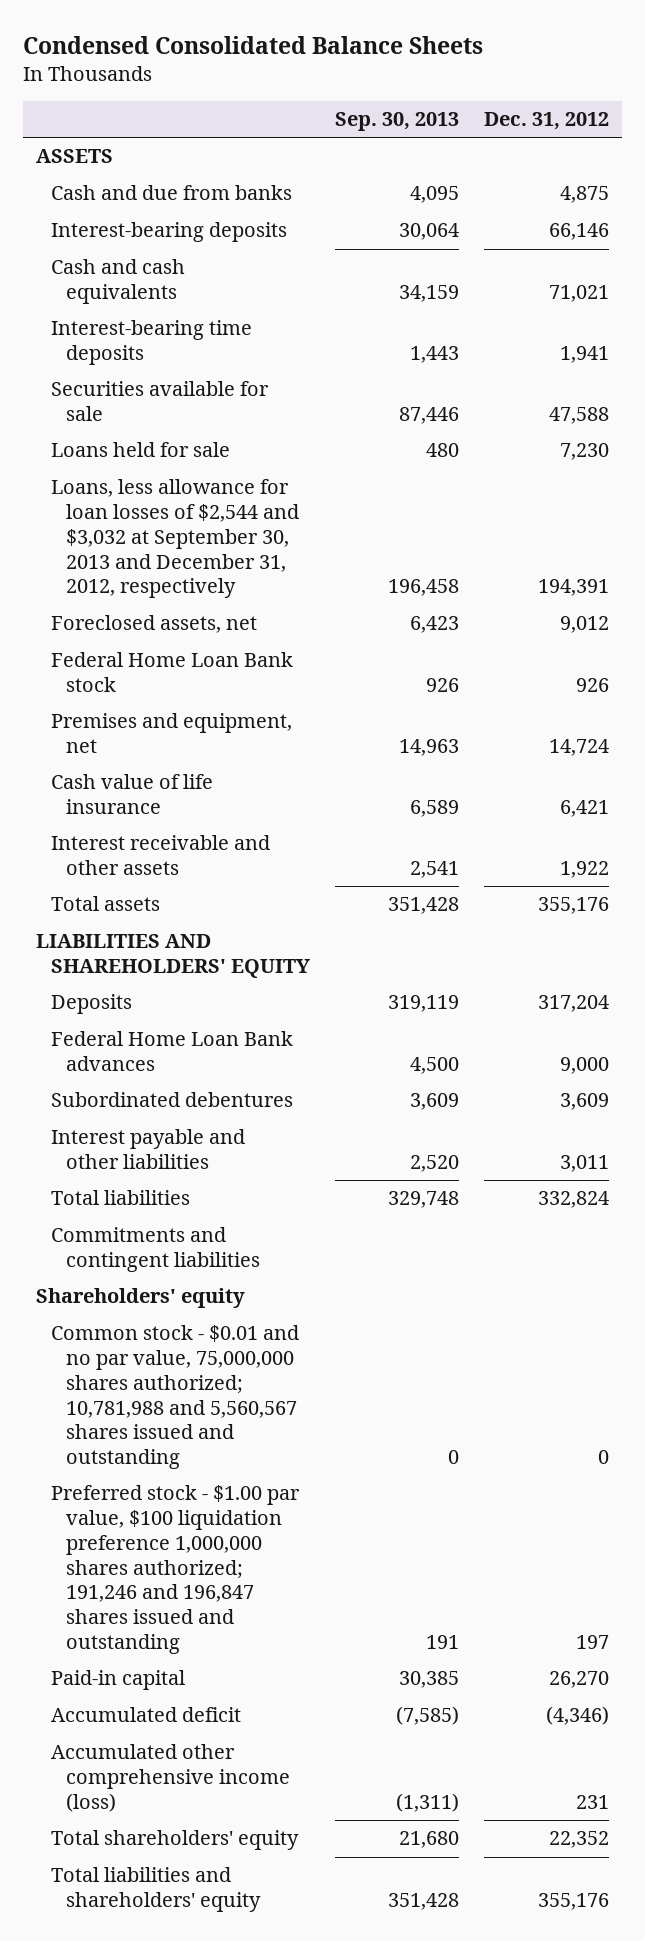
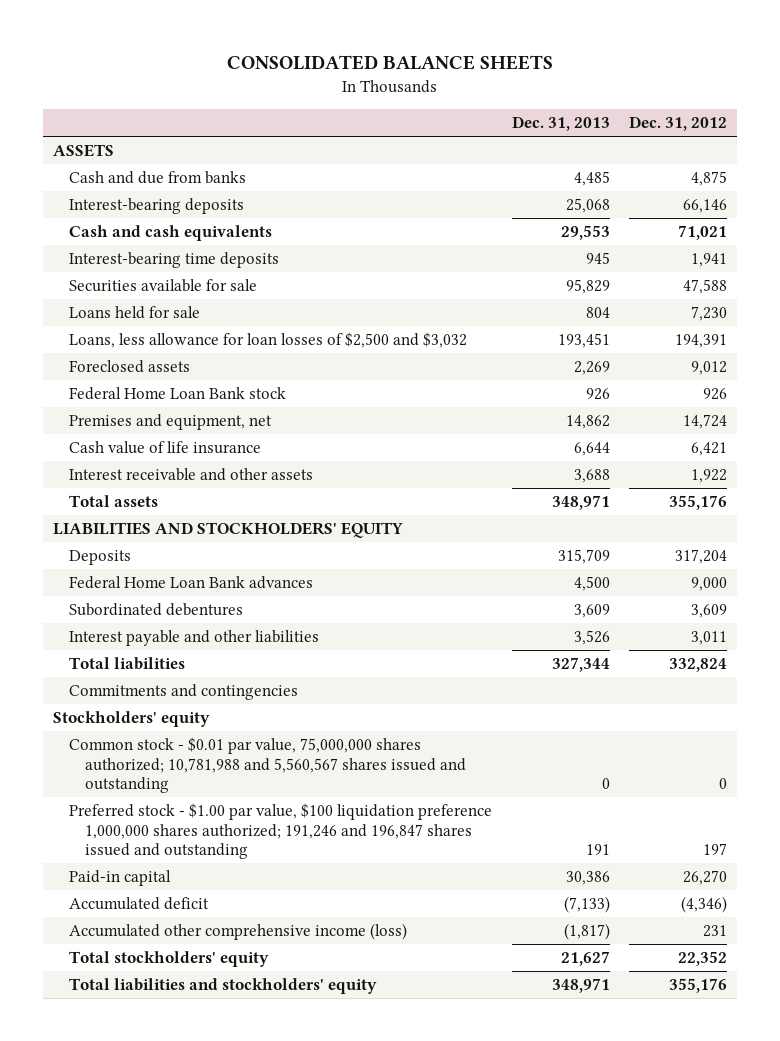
[23,36,484,55] Condensed Consolidated Balance Sheets -> [227,55,554,71] CONSOLIDATED BALANCE SHEETS
[335,112,460,132] Sep. 30, 2013 -> none
none -> [511,116,610,132] Dec. 31, 2013
[51,479,300,599] Loans, less allowance for loan losses of $2,544 and $3,032 at September 30, 2013 and December 31, 2012, respectively -> [68,331,467,348] Loans, less allowance for loan losses of $2,500 and $3,032
[51,615,258,634] Foreclosed assets, net -> [68,359,190,373] Foreclosed assets
[35,934,311,979] LIABILITIES AND SHAREHOLDERS' EQUITY -> [53,521,404,538] LIABILITIES AND STOCKHOLDERS' EQUITY
[51,1227,261,1273] Commitments and contingent liabilities -> [68,683,298,700] Commitments and contingencies
[35,1288,245,1309] Shareholders' equity -> [53,710,211,727] Stockholders' equity
[51,1325,300,1470] Common stock - $0.01 and no par value, 75,000,000 shares authorized; 10,781,988 and 5,560,567 shares issued and outstanding -> [68,736,466,794] Common stock - $0.01 par value, 75,000,000 shares authorized; 10,781,988 and 5,560,567 shares issued and outstanding
[51,1830,300,1851] Total shareholders' equity -> [68,950,269,967] Total stockholders' equity
[51,1867,262,1913] Total liabilities and shareholders' equity -> [68,977,377,994] Total liabilities and stockholders' equity

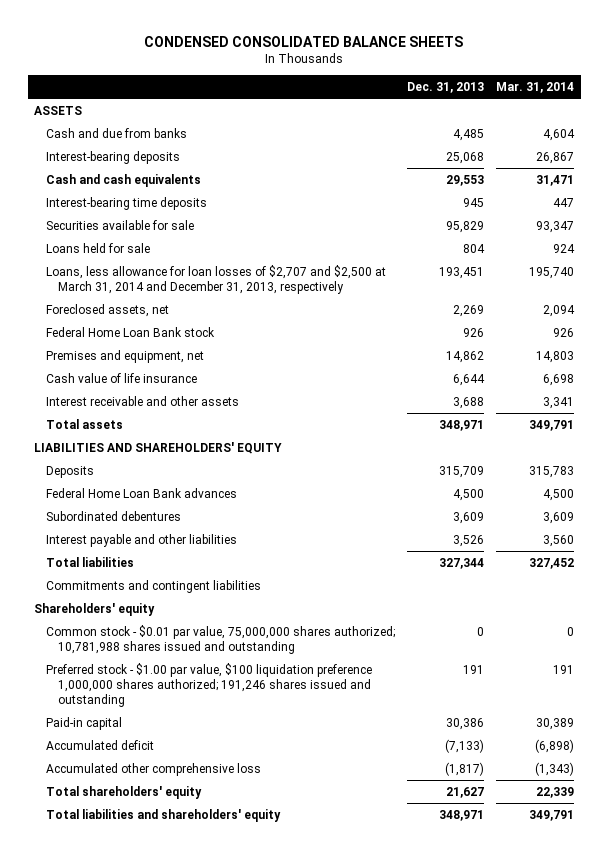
[227,55,554,71] CONSOLIDATED BALANCE SHEETS -> [144,35,464,47] CONDENSED CONSOLIDATED BALANCE SHEETS
[629,116,728,132] Dec. 31, 2012 -> none
none -> [496,81,575,93] Mar. 31, 2014
[68,331,467,348] Loans, less allowance for loan losses of $2,500 and $3,032 -> [45,264,386,294] Loans, less allowance for loan losses of $2,707 and $2,500 at March 31, 2014 and December 31, 2013, respectively
[68,359,190,373] Foreclosed assets -> [45,303,169,317] Foreclosed assets, net
[53,521,404,538] LIABILITIES AND STOCKHOLDERS' EQUITY -> [33,441,282,454] LIABILITIES AND SHAREHOLDERS' EQUITY
[68,683,298,700] Commitments and contingencies -> [45,579,261,593] Commitments and contingent liabilities
[53,710,211,727] Stockholders' equity -> [33,602,155,616] Shareholders' equity
[68,736,466,794] Common stock - $0.01 par value, 75,000,000 shares authorized; 10,781,988 and 5,560,567 shares issued and outstanding -> [45,624,395,654] Common stock - $0.01 par value, 75,000,000 shares authorized; 10,781,988 shares issued and outstanding
[68,802,492,860] Preferred stock - $1.00 par value, $100 liquidation preference 1,000,000 shares authorized; 191,246 and 196,847 shares issued and outstanding -> [45,662,372,707] Preferred stock - $1.00 par value, $100 liquidation preference 1,000,000 shares authorized; 191,246 shares issued and outstanding
[68,922,407,940] Accumulated other comprehensive income (loss) -> [45,762,261,776] Accumulated other comprehensive loss
[68,950,269,967] Total stockholders' equity -> [45,785,202,799] Total shareholders' equity
[68,977,377,994] Total liabilities and stockholders' equity -> [45,808,281,822] Total liabilities and shareholders' equity

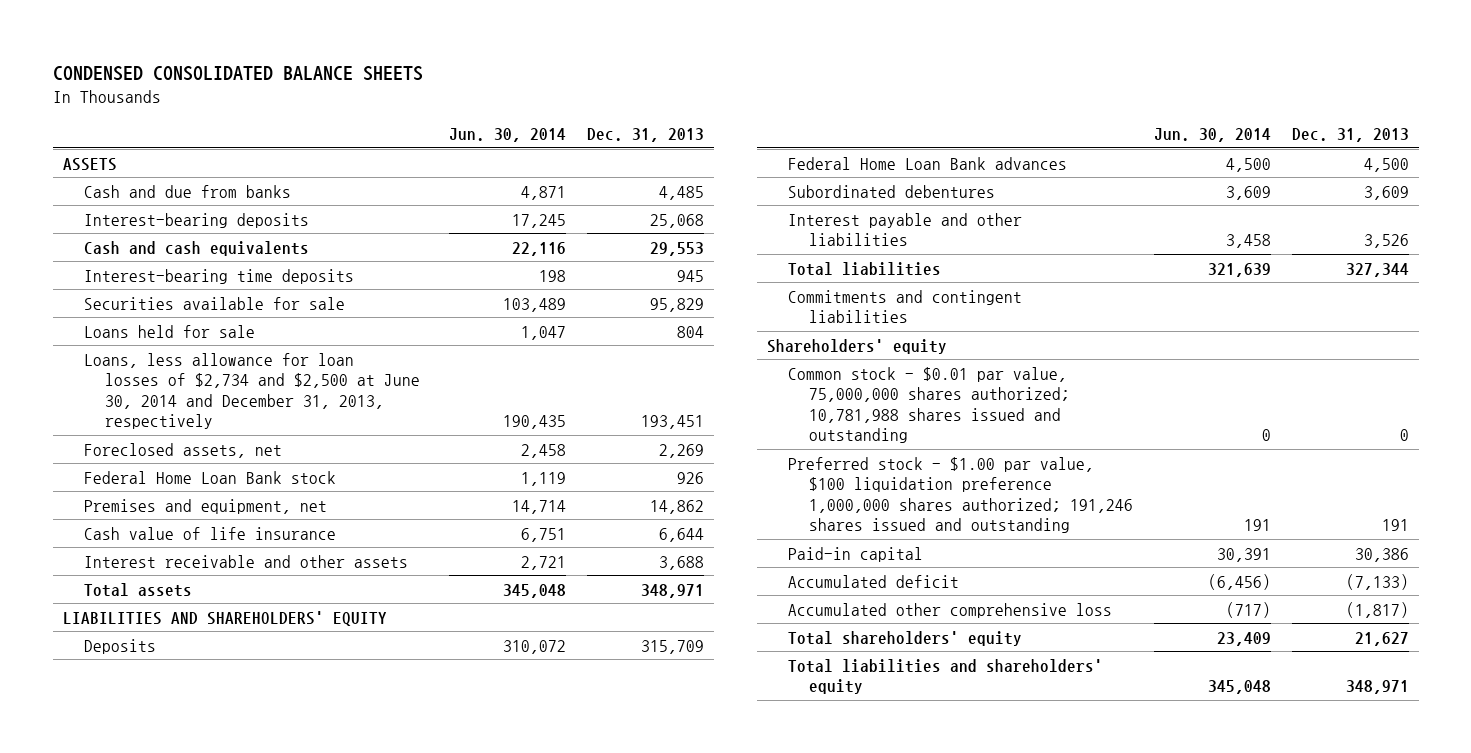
[496,81,575,93] Mar. 31, 2014 -> none
none -> [449,128,567,143] Jun. 30, 2014
[45,264,386,294] Loans, less allowance for loan losses of $2,707 and $2,500 at March 31, 2014 and December 31, 2013, respectively -> [83,352,420,430] Loans, less allowance for loan losses of $2,734 and $2,500 at June 30, 2014 and December 31, 2013, respectively

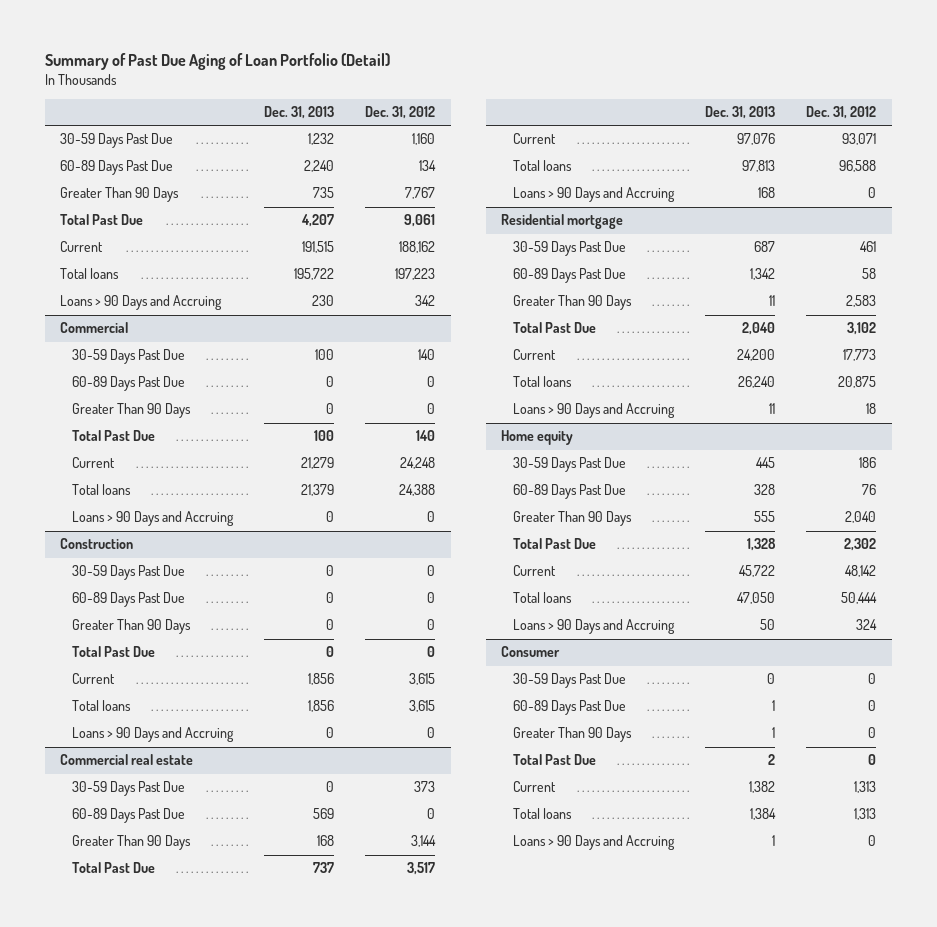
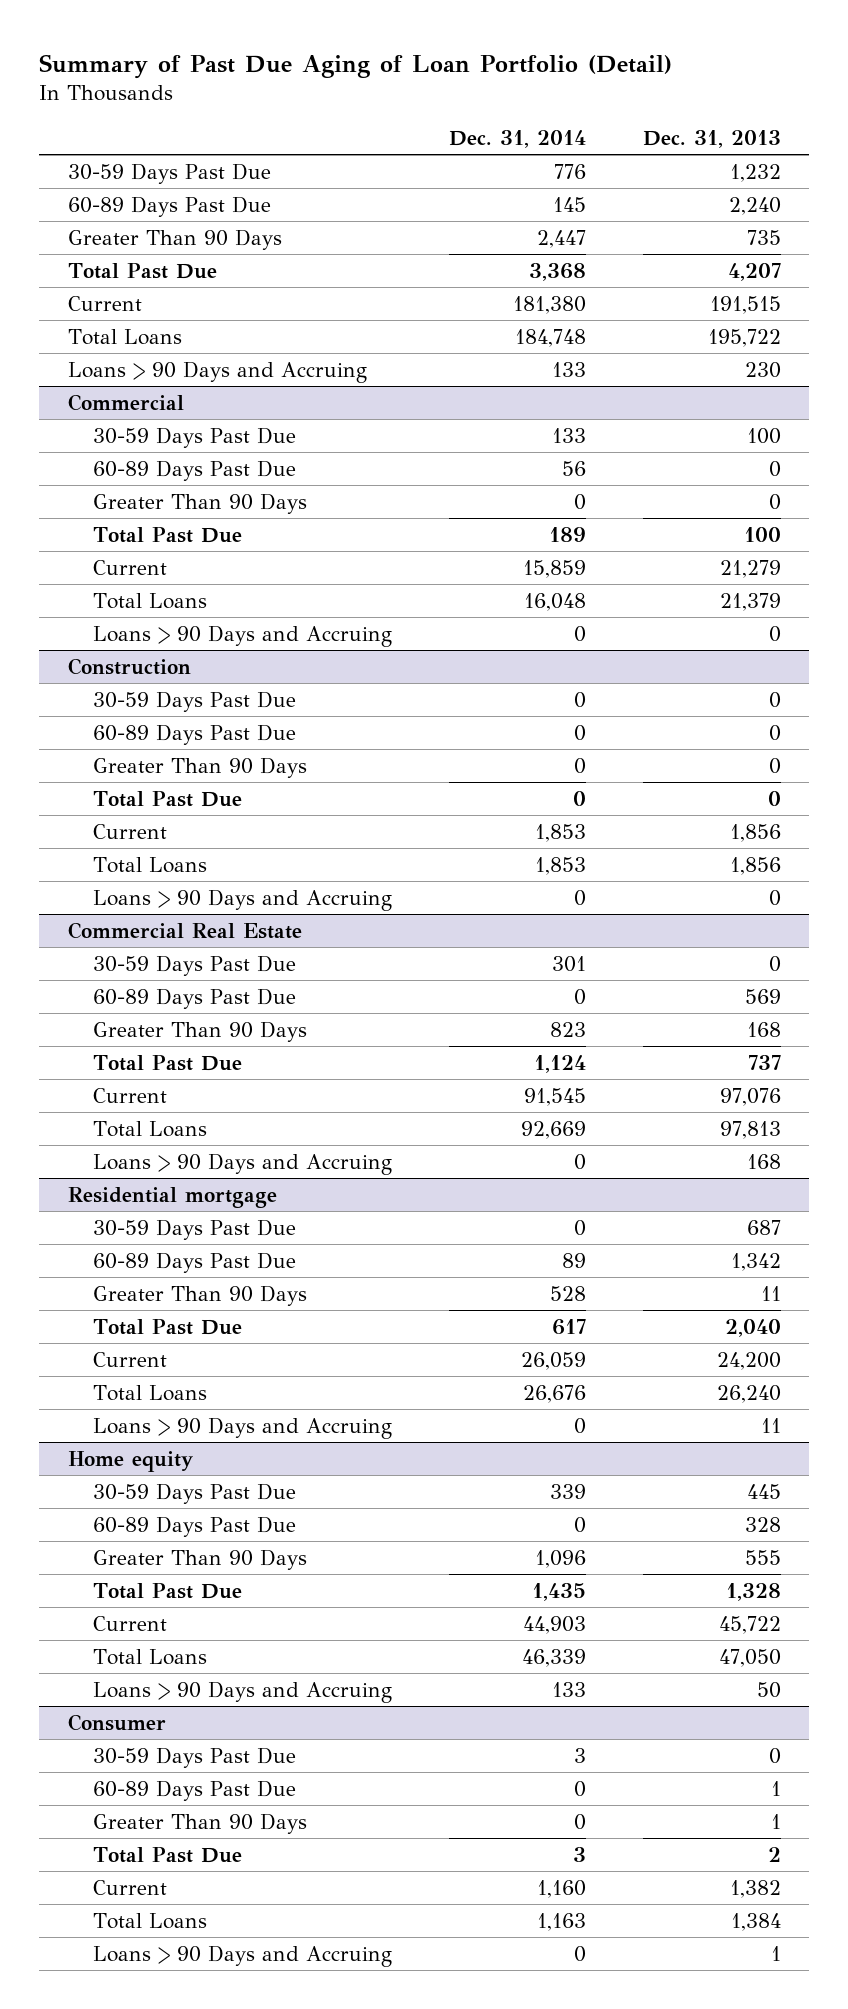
[365,106,436,120] Dec. 31, 2012 -> none
none -> [448,130,586,149] Dec. 31, 2014
[60,268,120,280] Total loans -> [67,328,182,345] Total Loans
[71,484,131,496] Total loans -> [92,592,207,609] Total Loans
[71,700,131,712] Total loans -> [92,856,207,873] Total Loans
[60,754,194,766] Commercial real estate -> [67,921,302,939] Commercial Real Estate
[512,160,572,172] Total loans -> [92,1120,207,1137] Total Loans
[512,376,572,388] Total loans -> [92,1384,207,1401] Total Loans
[512,592,572,604] Total loans -> [92,1648,207,1665] Total Loans
[512,808,572,820] Total loans -> [92,1912,207,1929] Total Loans

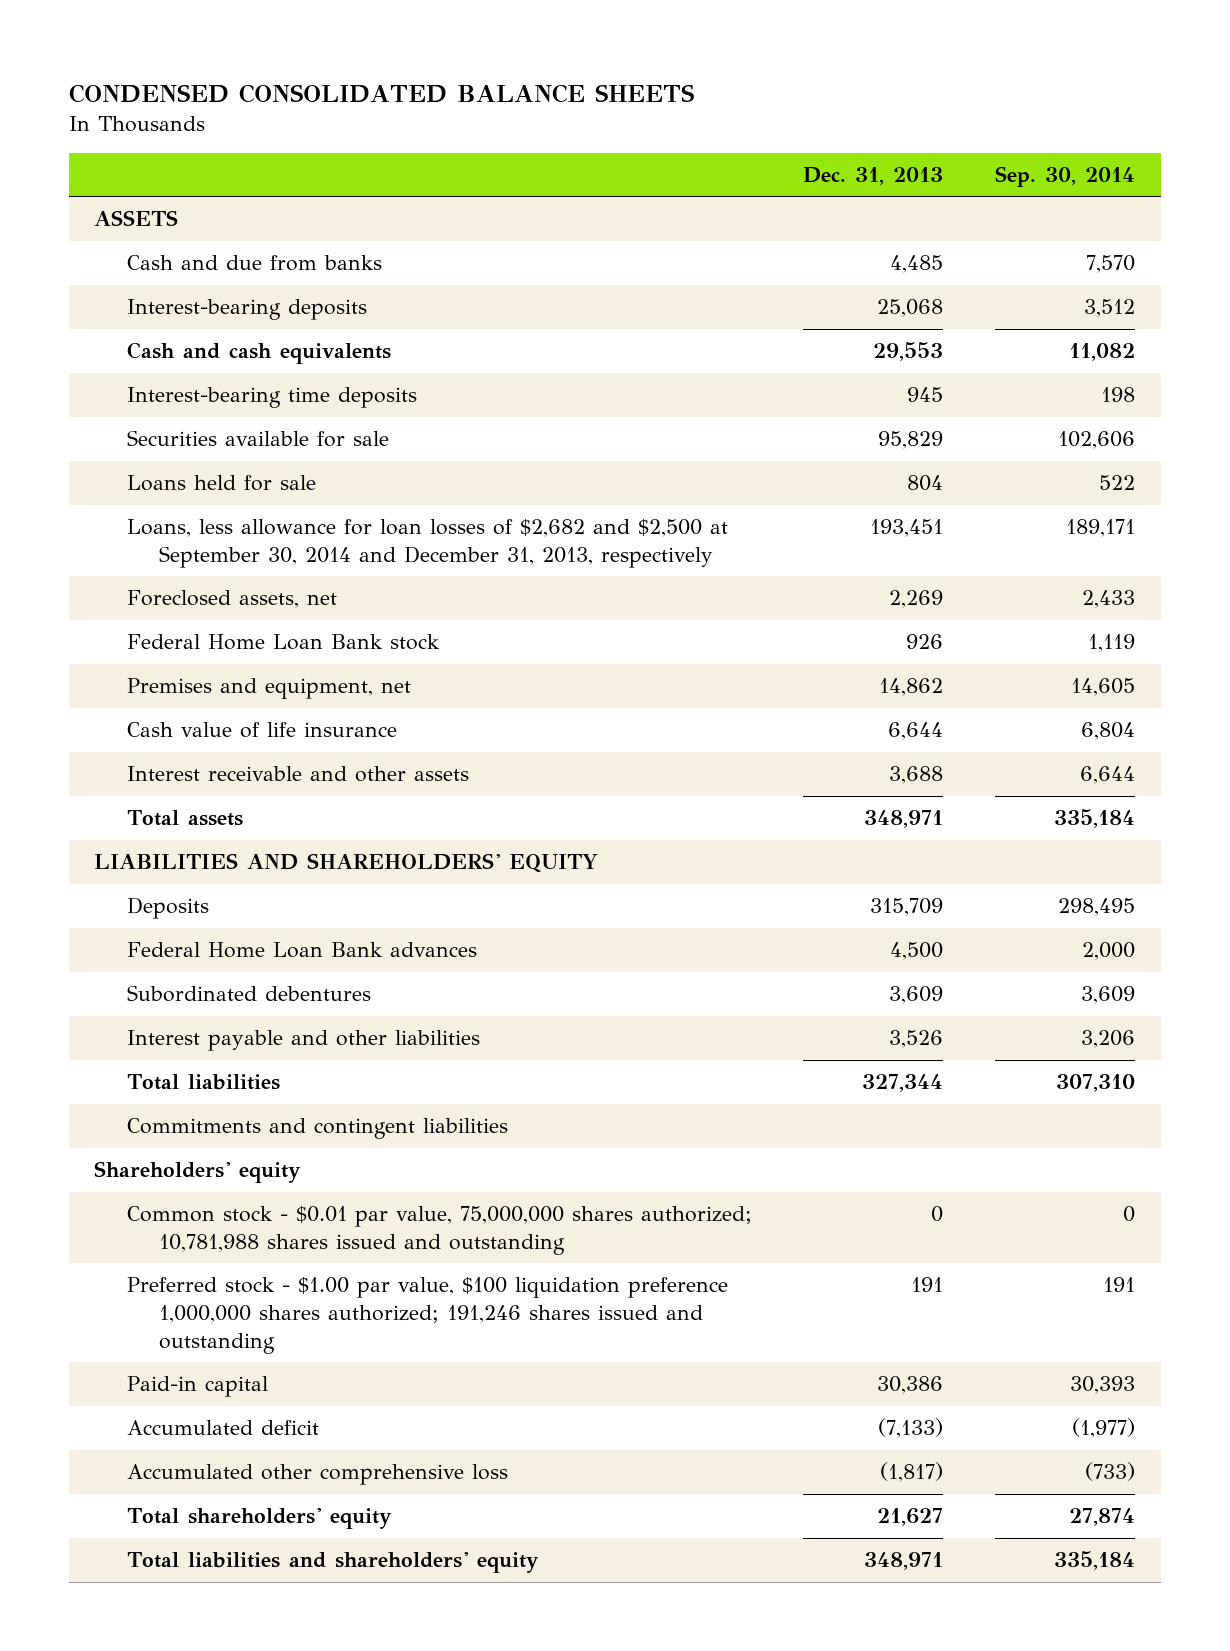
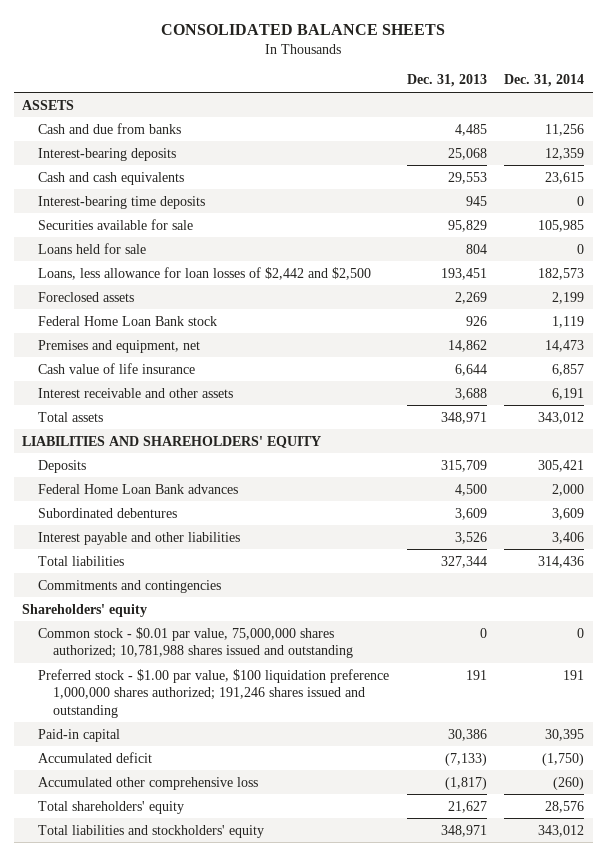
[68,83,694,103] CONDENSED CONSOLIDATED BALANCE SHEETS -> [161,24,446,36] CONSOLIDATED BALANCE SHEETS
[995,165,1136,187] Sep. 30, 2014 -> none
none -> [504,74,585,88] Dec. 31, 2014
[126,519,728,569] Loans, less allowance for loan losses of $2,682 and $2,500 at September 30, 2014 and December 31, 2013, respectively -> [37,266,371,280] Loans, less allowance for loan losses of $2,442 and $2,500
[126,590,337,609] Foreclosed assets, net -> [37,291,134,302] Foreclosed assets
[126,1118,508,1140] Commitments and contingent liabilities -> [37,579,221,593] Commitments and contingencies
[126,1551,539,1574] Total liabilities and shareholders' equity -> [37,824,264,838] Total liabilities and stockholders' equity

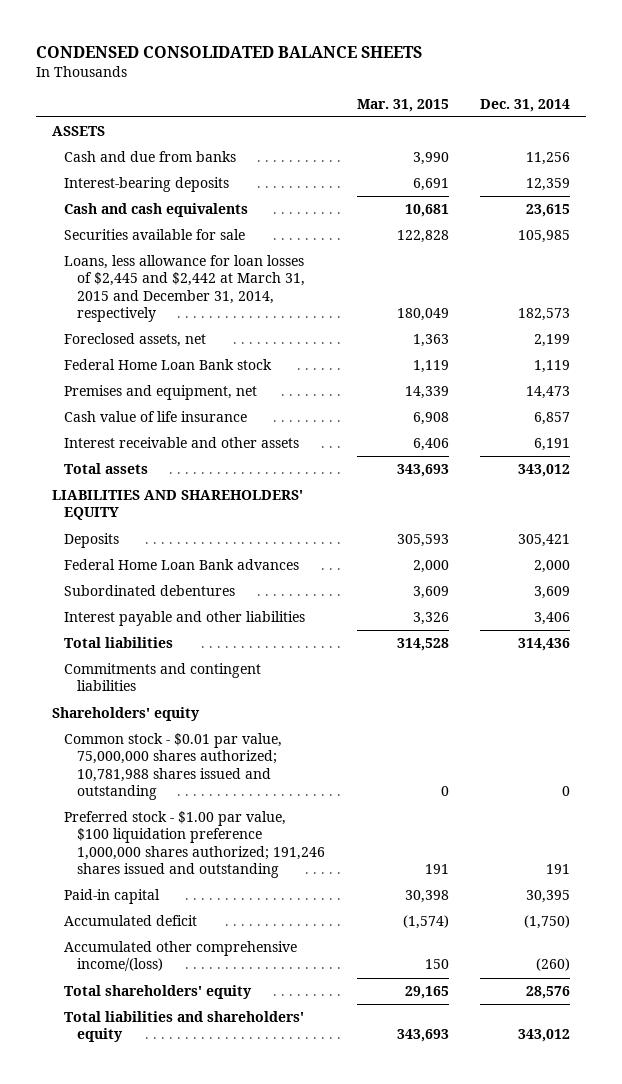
[161,24,446,36] CONSOLIDATED BALANCE SHEETS -> [35,45,422,58] CONDENSED CONSOLIDATED BALANCE SHEETS
[406,74,487,88] Dec. 31, 2013 -> none
none -> [356,98,449,112] Mar. 31, 2015
[37,195,205,209] Interest-bearing time deposits -> none
[37,242,146,254] Loans held for sale -> none
[37,266,371,280] Loans, less allowance for loan losses of $2,442 and $2,500 -> [64,255,306,323] Loans, less allowance for loan losses of $2,445 and $2,442 at March 31, 2015 and December 31, 2014, respectively
[37,291,134,302] Foreclosed assets -> [64,333,207,348] Foreclosed assets, net
[37,579,221,593] Commitments and contingencies -> [64,663,262,692] Commitments and contingent liabilities
[37,776,258,790] Accumulated other comprehensive loss -> [64,941,298,972] Accumulated other comprehensive income/(loss)
[37,824,264,838] Total liabilities and stockholders' equity -> [64,1011,305,1043] Total liabilities and shareholders' equity

